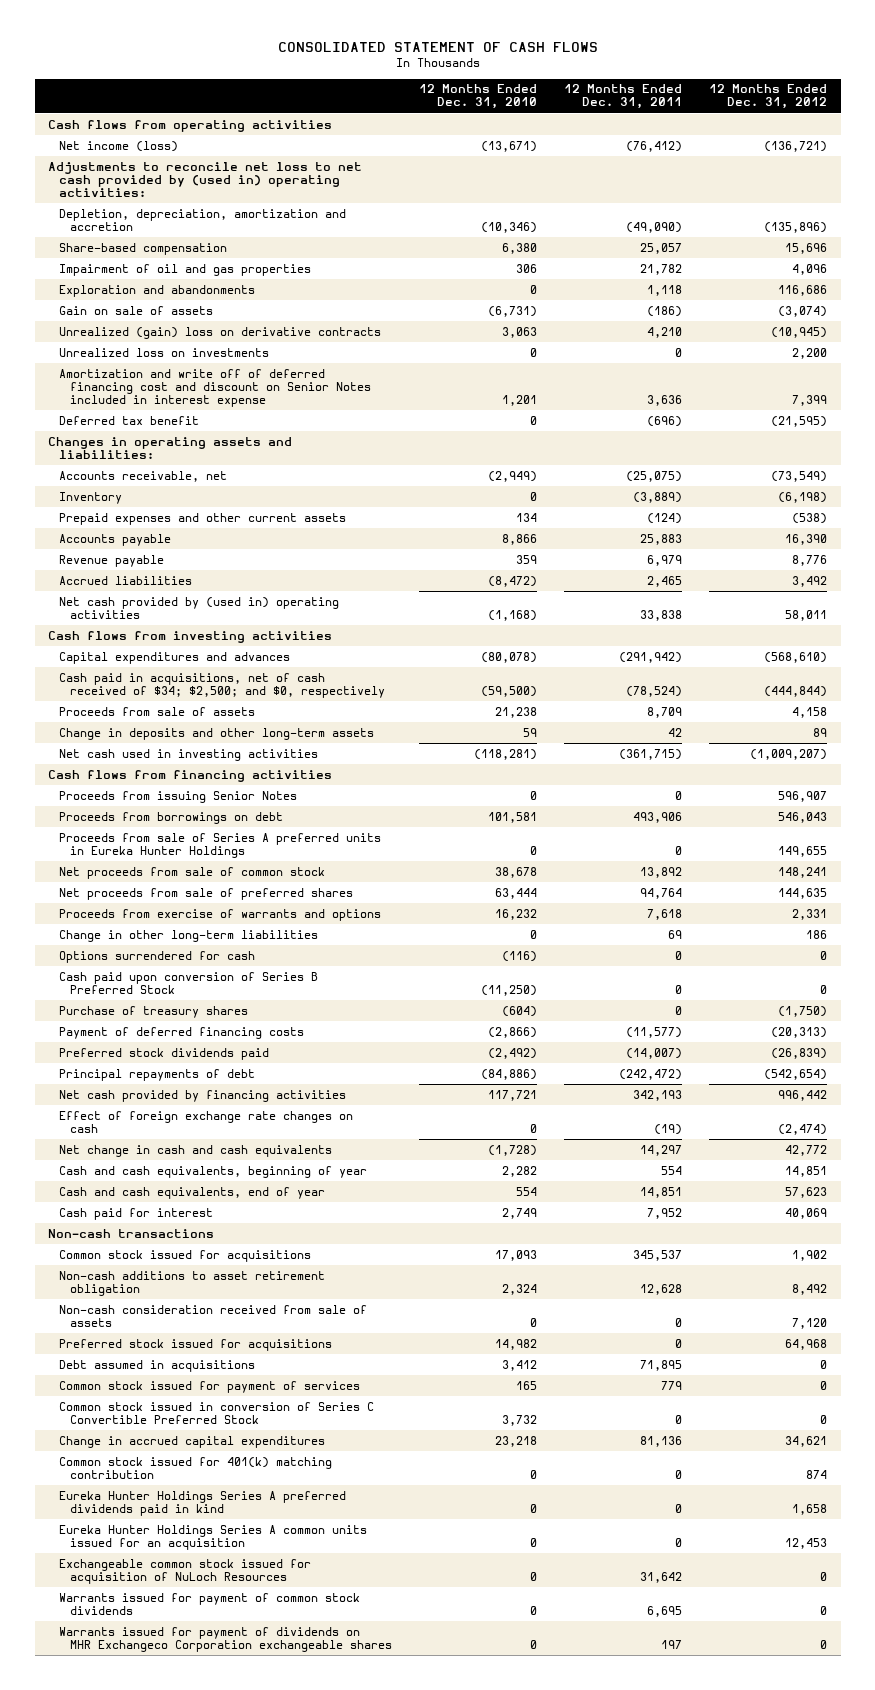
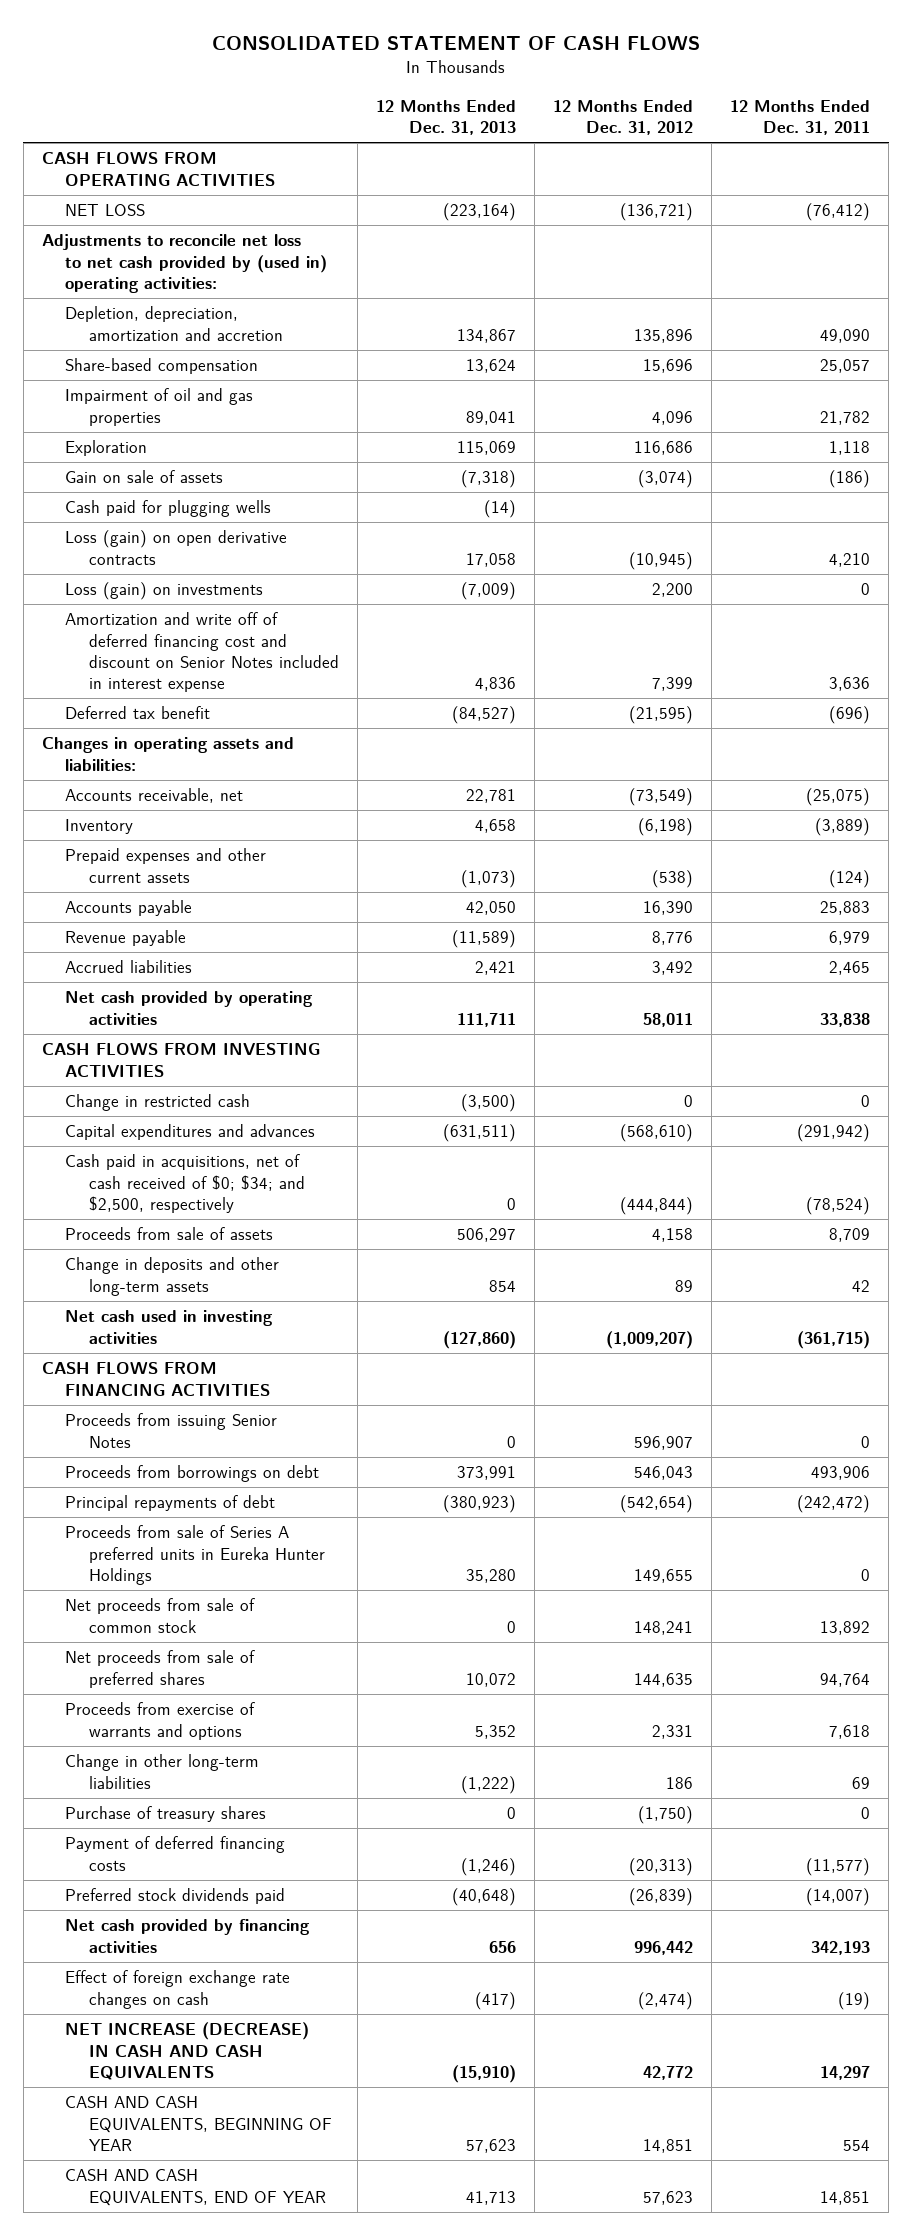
[419,84,538,110] 12 Months Ended Dec. 31, 2010 -> none
none -> [375,99,516,136] 12 Months Ended Dec. 31, 2013
[48,119,333,132] Cash flows from operating activities -> [42,152,276,186] CASH FLOWS FROM OPERATING ACTIVITIES
[59,140,179,152] Net income (loss) -> [65,204,146,217] NET LOSS
[626,221,683,233] (49,090) -> [820,328,871,343] 49,090
[764,221,828,233] (135,896) -> [634,328,694,343] 135,896
[59,284,256,297] Exploration and abandonments -> [65,440,148,457] Exploration
none -> [65,500,272,518] Cash paid for plugging wells
[59,326,382,339] Unrealized (gain) loss on derivative contracts -> [65,530,288,565] Loss (gain) on open derivative contracts
[59,347,270,357] Unrealized loss on investments -> [65,582,264,601] Loss (gain) on investments
[59,596,340,619] Net cash provided by (used in) operating activities -> [65,991,314,1025] Net cash provided by operating activities
[48,630,333,643] Cash flows from investing activities -> [42,1043,321,1077] CASH FLOWS FROM INVESTING ACTIVITIES
none -> [65,1094,251,1112] Change in restricted cash
[59,672,386,698] Cash paid in acquisitions, net of cash received of $34; $2,500; and $0, respectively -> [65,1154,305,1213] Cash paid in acquisitions, net of cash received of $0; $34; and $2,500, respectively
[48,769,333,782] Cash flows from financing activities -> [42,1362,271,1396] CASH FLOWS FROM FINANCING ACTIVITIES
[59,1068,256,1081] Principal repayments of debt -> [65,1495,276,1512] Principal repayments of debt
[59,950,256,963] Options surrendered for cash -> none
[59,971,319,994] Cash paid upon conversion of Series B Preferred Stock -> none
[59,1207,214,1220] Cash paid for interest -> none
[48,1228,215,1238] Non-cash transactions -> none
[59,1249,312,1262] Common stock issued for acquisitions -> none
[59,1270,326,1296] Non-cash additions to asset retirement obligation -> none
[59,1304,368,1327] Non-cash consideration received from sale of assets -> none
[59,1338,333,1351] Preferred stock issued for acquisitions -> none
[59,1359,256,1372] Debt assumed in acquisitions -> none
[59,1380,361,1393] Common stock issued for payment of services -> none
[59,1401,375,1424] Common stock issued in conversion of Series C Convertible Preferred Stock -> none
[59,1435,326,1448] Change in accrued capital expenditures -> none
[59,1456,333,1479] Common stock issued for 401(k) matching contribution -> none
[59,1490,347,1516] Eureka Hunter Holdings Series A preferred dividends paid in kind -> none
[59,1524,368,1550] Eureka Hunter Holdings Series A common units issued for an acquisition -> none
[59,1558,312,1584] Exchangeable common stock issued for acquisition of NuLoch Resources -> none
[59,1592,361,1615] Warrants issued for payment of common stock dividends -> none
[59,1626,393,1652] Warrants issued for payment of dividends on MHR Exchangeco Corporation exchangeable shares -> none
[59,1144,333,1157] Net change in cash and cash equivalents -> [65,2022,310,2080] NET INCREASE (DECREASE) IN CASH AND CASH EQUIVALENTS
[59,1165,368,1178] Cash and cash equivalents, beginning of year -> [65,2096,332,2151] CASH AND CASH EQUIVALENTS, BEGINNING OF YEAR
[59,1186,326,1199] Cash and cash equivalents, end of year -> [65,2169,326,2206] CASH AND CASH EQUIVALENTS, END OF YEAR

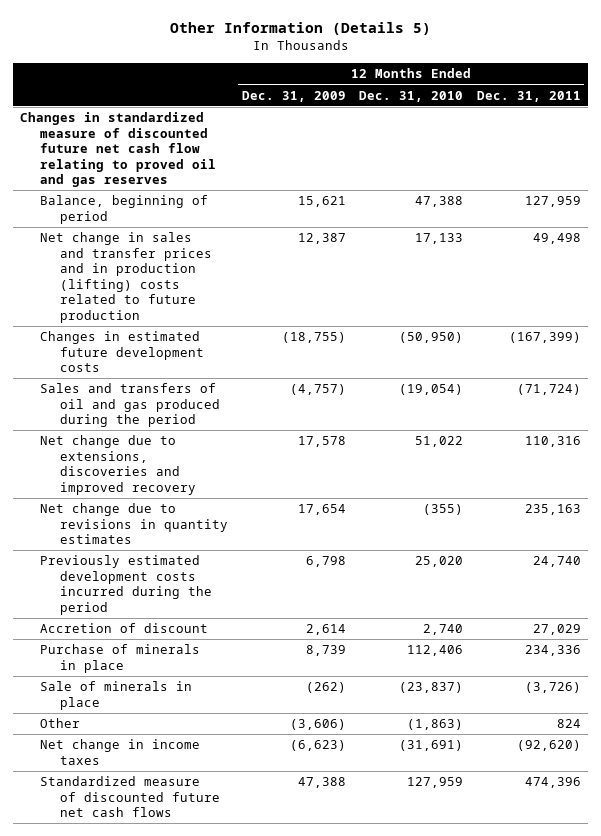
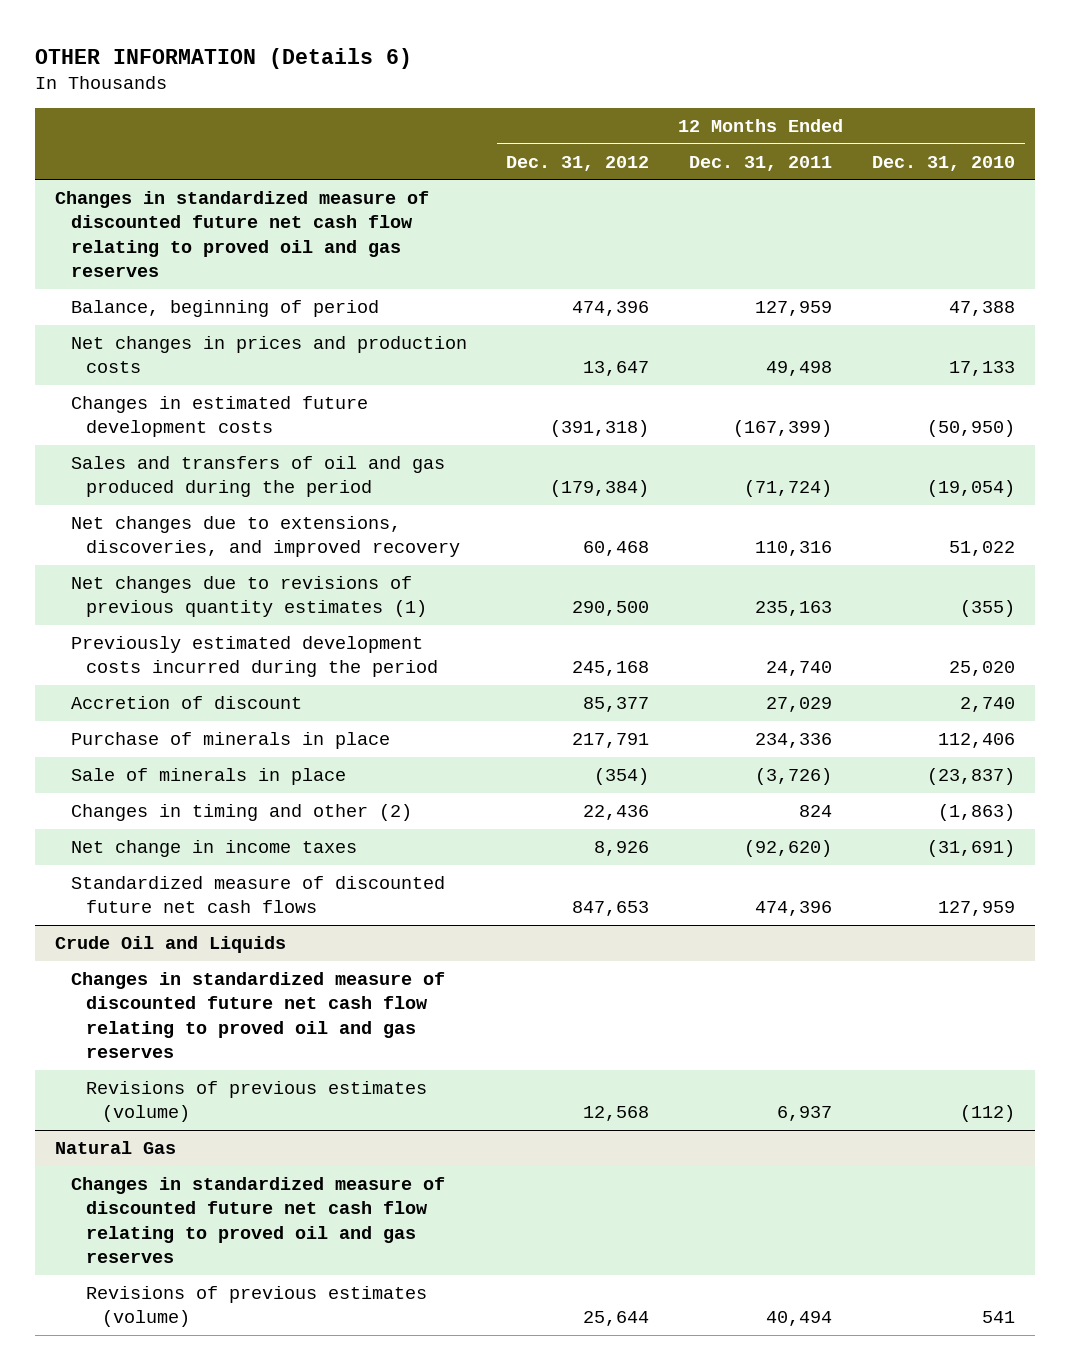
[169,22,431,36] Other Information (Details 5) -> [35,48,413,70] OTHER INFORMATION (Details 6)
[241,90,346,102] Dec. 31, 2009 -> none
none -> [506,155,650,171] Dec. 31, 2012
[40,232,212,323] Net change in sales and transfer prices and in production (lifting) costs related to future production -> [70,335,467,374] Net changes in prices and production costs
[40,435,196,495] Net change due to extensions, discoveries and improved recovery -> [70,515,461,558] Net changes due to extensions, discoveries, and improved recovery
[40,503,228,545] Net change due to revisions in quantity estimates -> [70,575,428,618] Net changes due to revisions of previous quantity estimates (1)
[40,718,81,729] Other -> [70,803,412,821] Changes in timing and other (2)
none -> [54,935,286,953] Crude Oil and Liquids
none -> [70,971,445,1058] Changes in standardized measure of discounted future net cash flow relating to proved oil and gas reserves
none -> [86,1080,428,1123] Revisions of previous estimates (volume)
none -> [54,1140,176,1154] Natural Gas
none -> [70,1176,445,1263] Changes in standardized measure of discounted future net cash flow relating to proved oil and gas reserves
none -> [86,1285,428,1328] Revisions of previous estimates (volume)

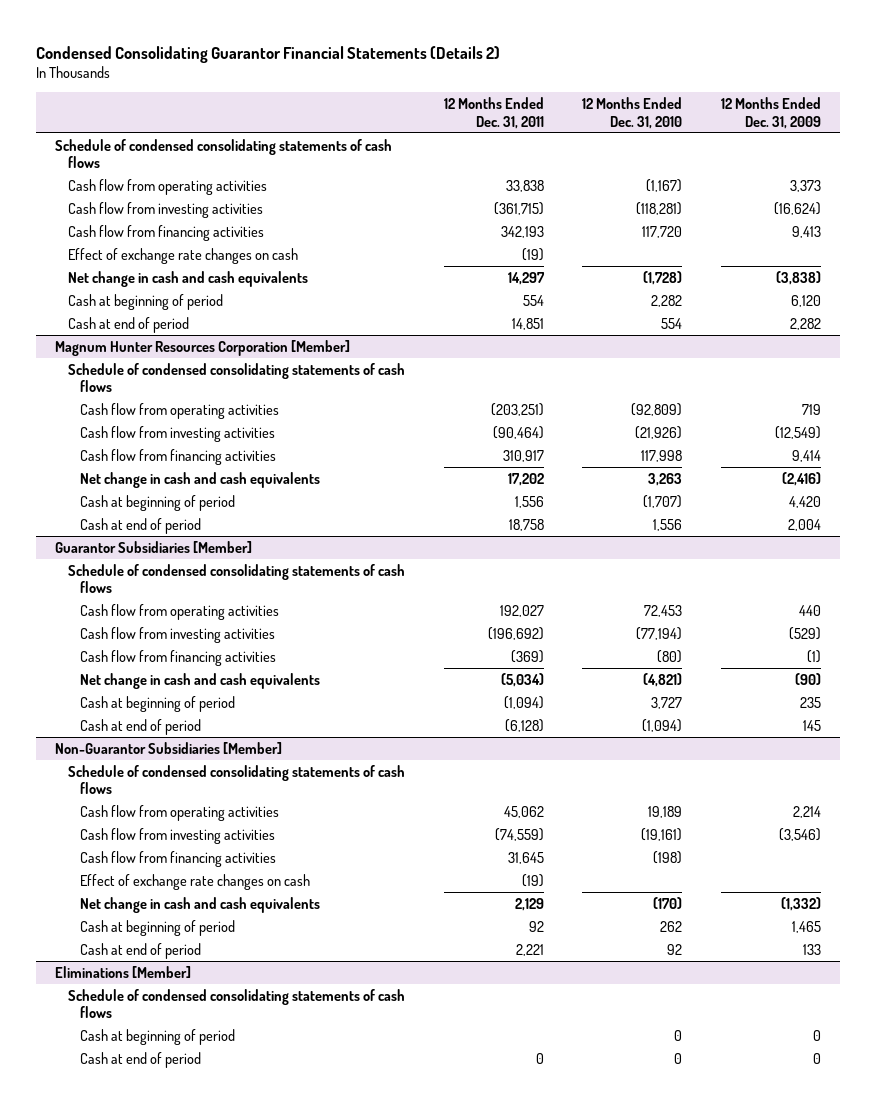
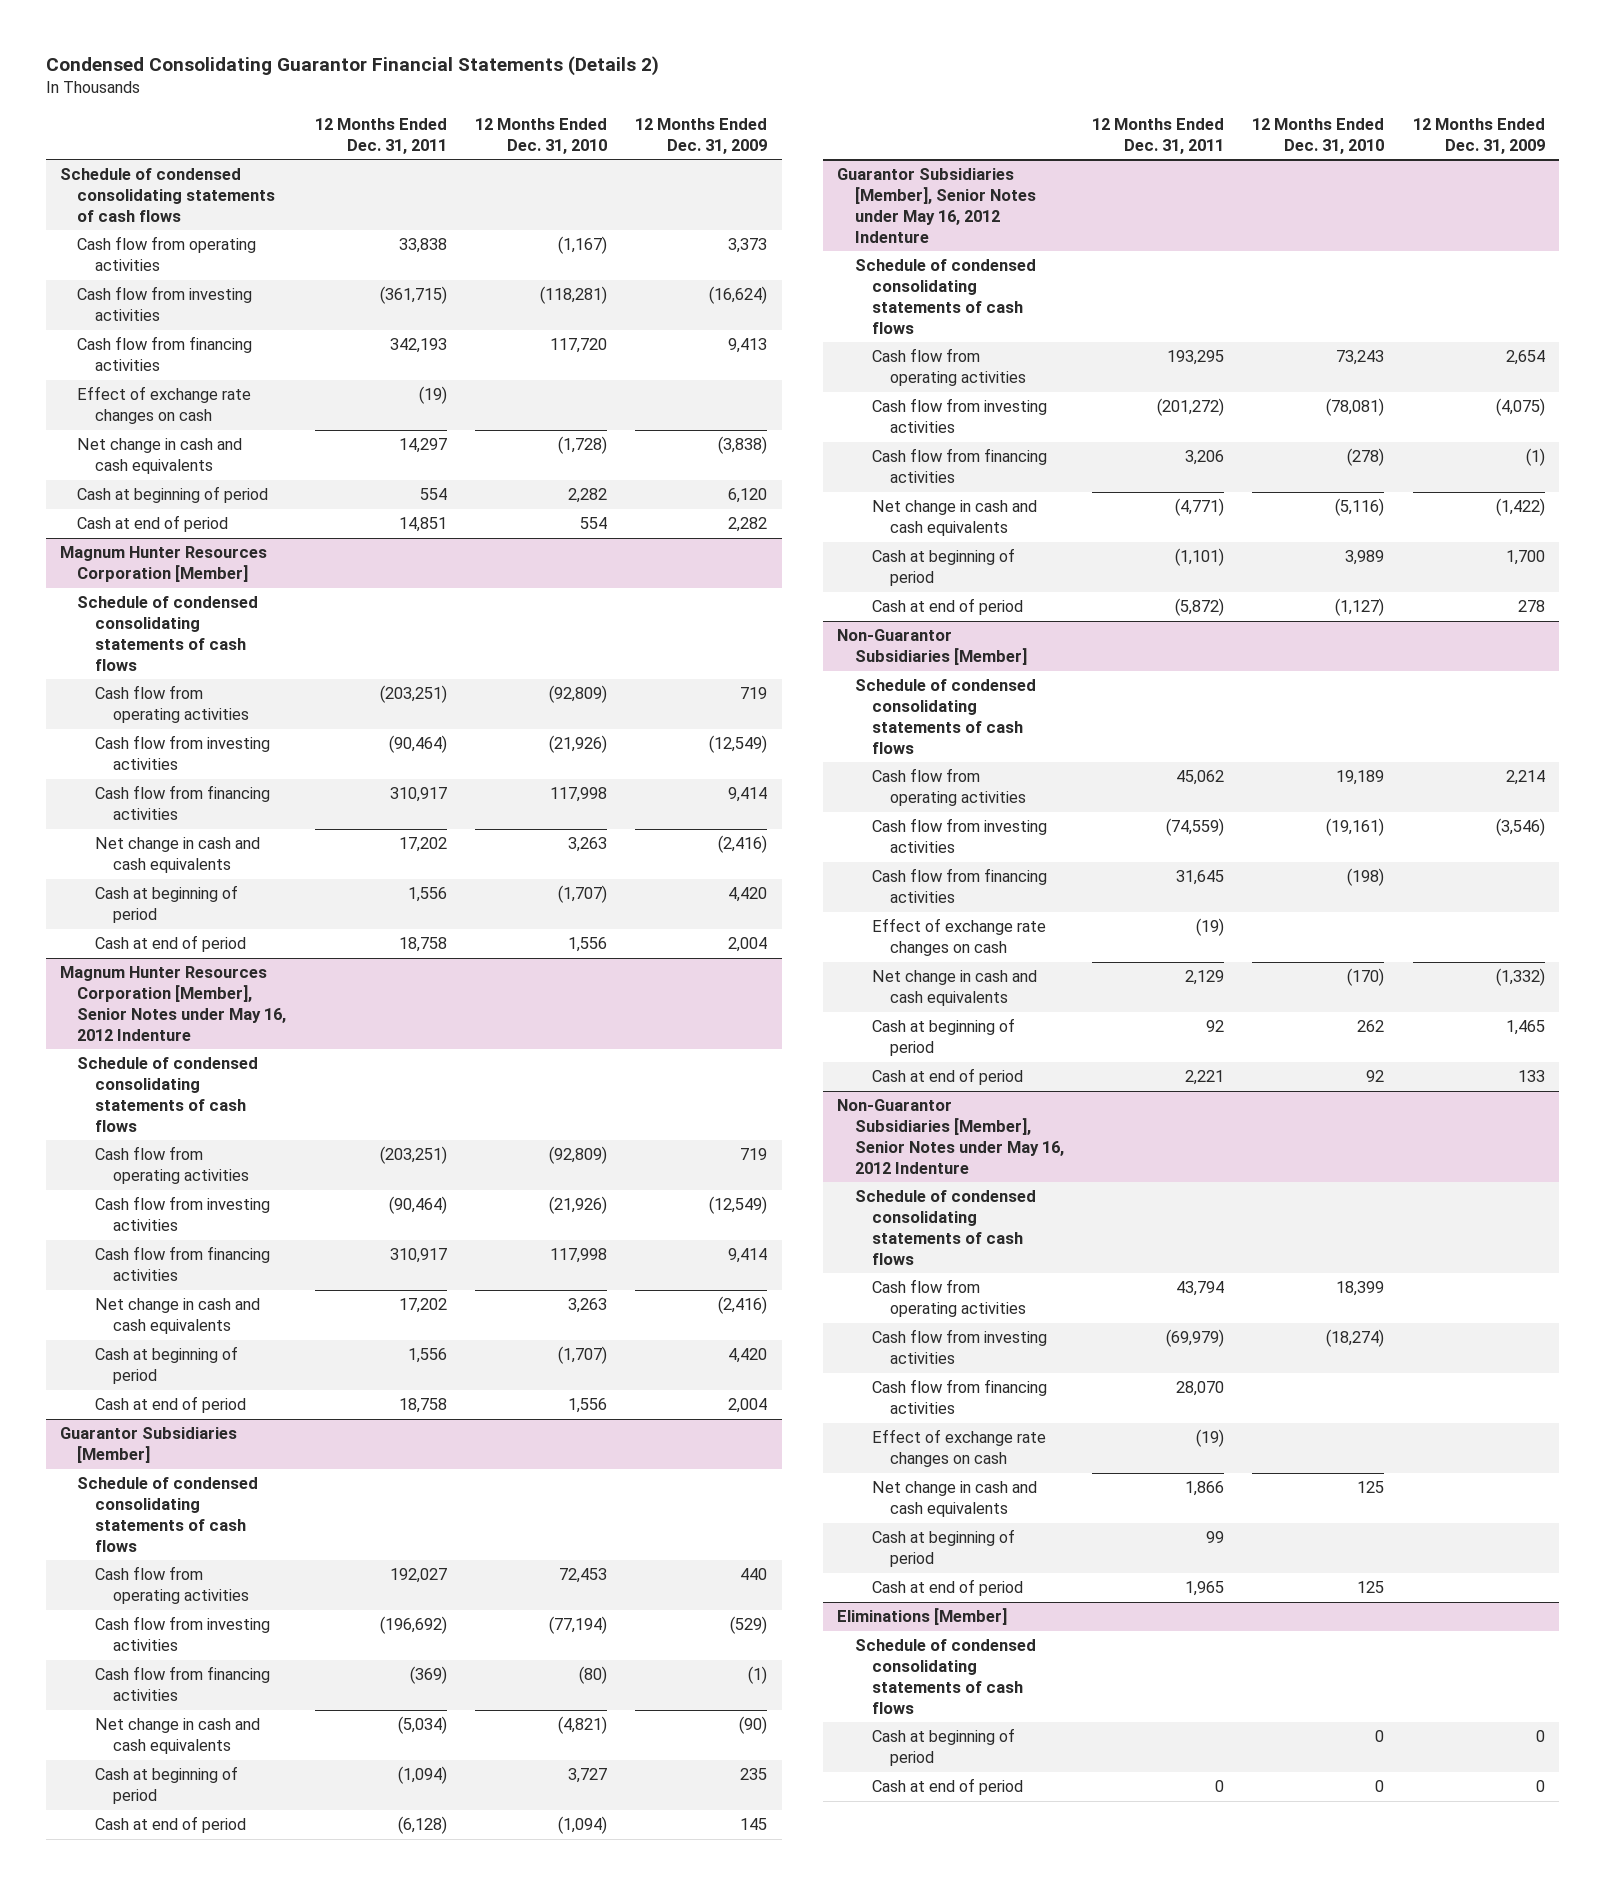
none -> [59,966,287,1041] Magnum Hunter Resources Corporation [Member], Senior Notes under May 16, 2012 Indenture
none -> [77,1057,259,1132] Schedule of condensed consolidating statements of cash flows
none -> [95,1146,249,1185] Cash flow from operating activities
none -> [95,1196,271,1232] Cash flow from investing activities
none -> [95,1246,271,1282] Cash flow from financing activities
none -> [95,1298,261,1335] Net change in cash and cash equivalents
none -> [95,1346,239,1385] Cash at beginning of period
none -> [95,1396,247,1414] Cash at end of period
none -> [836,168,1036,243] Guarantor Subsidiaries [Member], Senior Notes under May 16, 2012 Indenture
none -> [854,259,1036,334] Schedule of condensed consolidating statements of cash flows
none -> [872,348,1026,387] Cash flow from operating activities
none -> [872,398,1048,434] Cash flow from investing activities
none -> [872,448,1048,484] Cash flow from financing activities
none -> [872,500,1038,537] Net change in cash and cash equivalents
none -> [872,548,1016,587] Cash at beginning of period
none -> [872,598,1024,616] Cash at end of period
none -> [836,1099,1064,1174] Non-Guarantor Subsidiaries [Member], Senior Notes under May 16, 2012 Indenture
none -> [854,1190,1036,1265] Schedule of condensed consolidating statements of cash flows
none -> [872,1279,1026,1318] Cash flow from operating activities
none -> [872,1329,1048,1365] Cash flow from investing activities
none -> [872,1379,1048,1415] Cash flow from financing activities
none -> [872,1429,1047,1468] Effect of exchange rate changes on cash
none -> [872,1481,1038,1518] Net change in cash and cash equivalents
none -> [872,1529,1016,1568] Cash at beginning of period
none -> [872,1579,1024,1597] Cash at end of period

